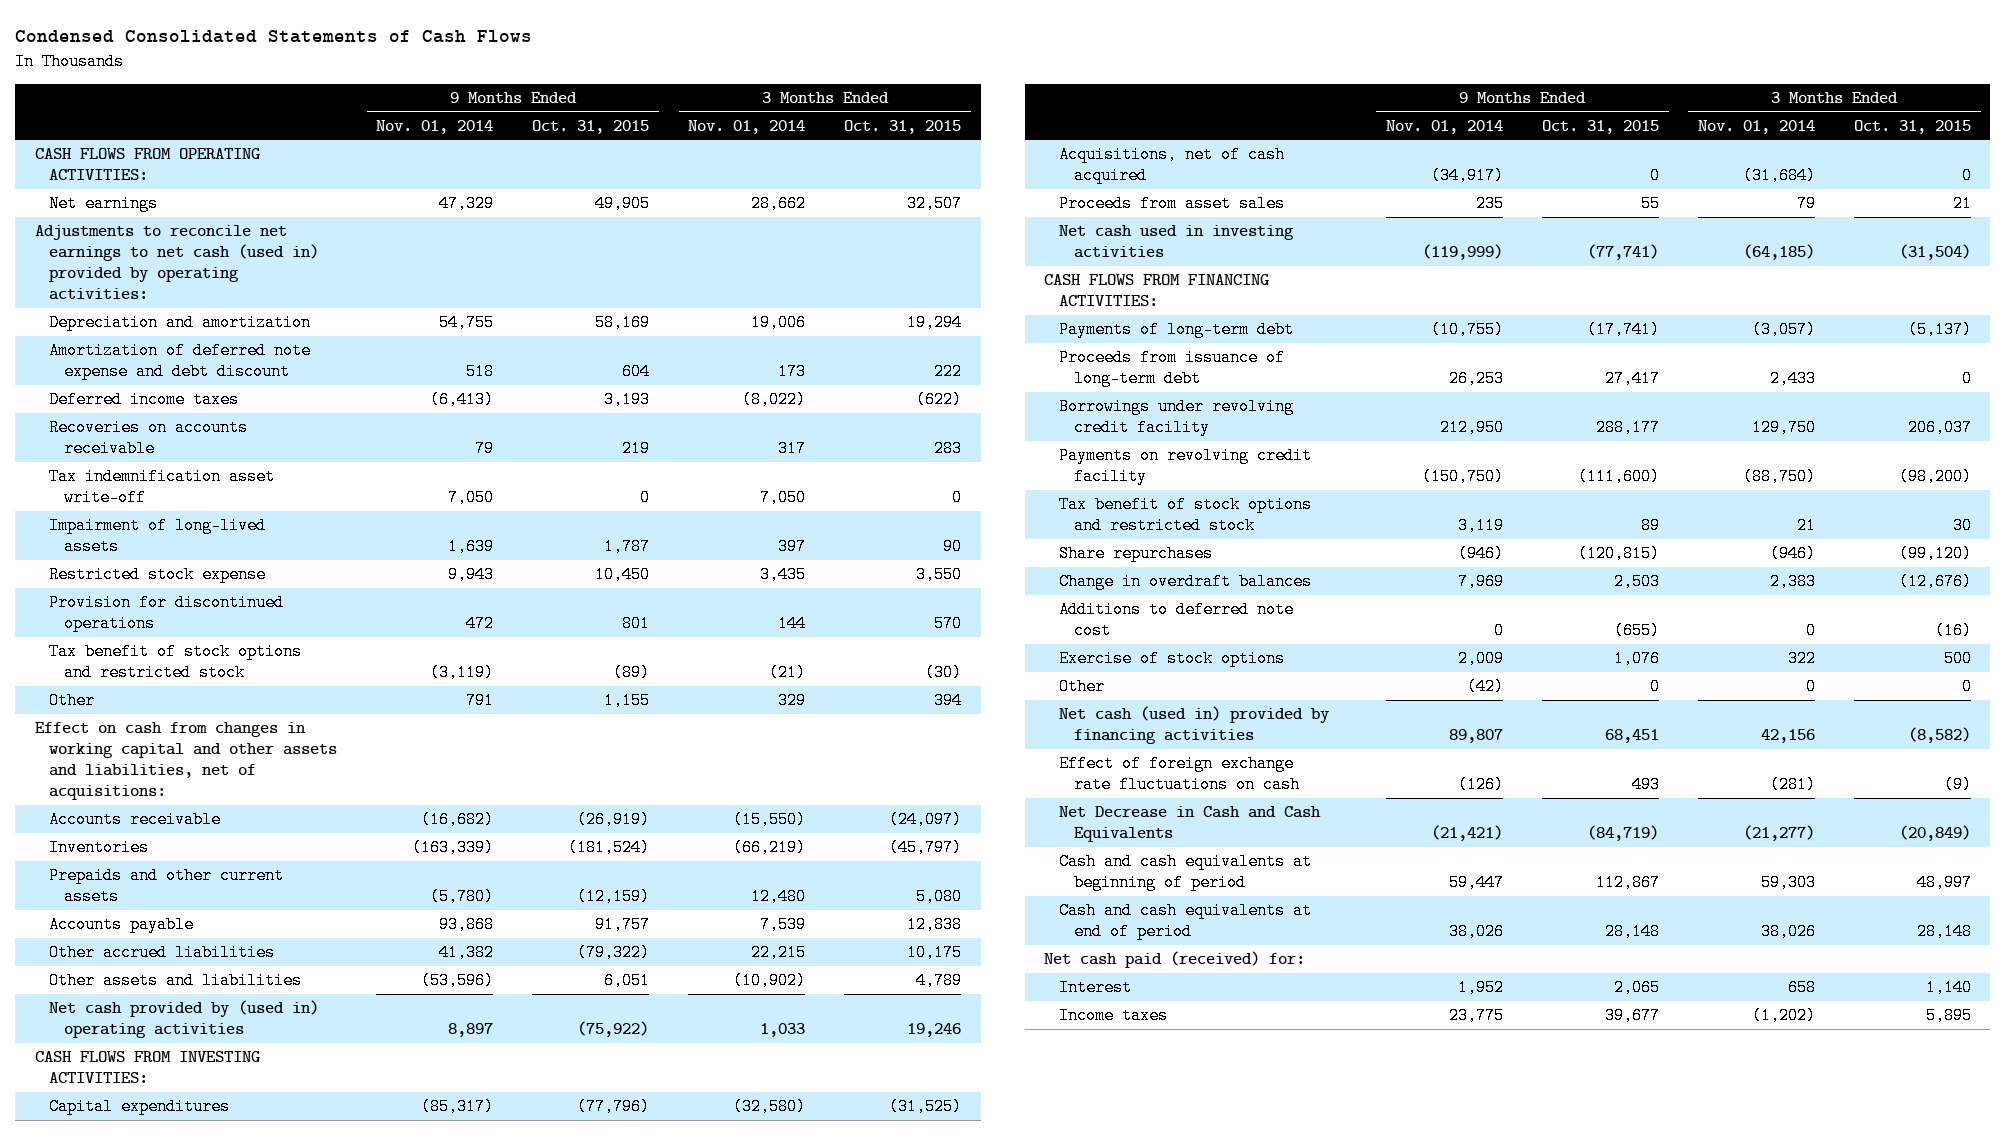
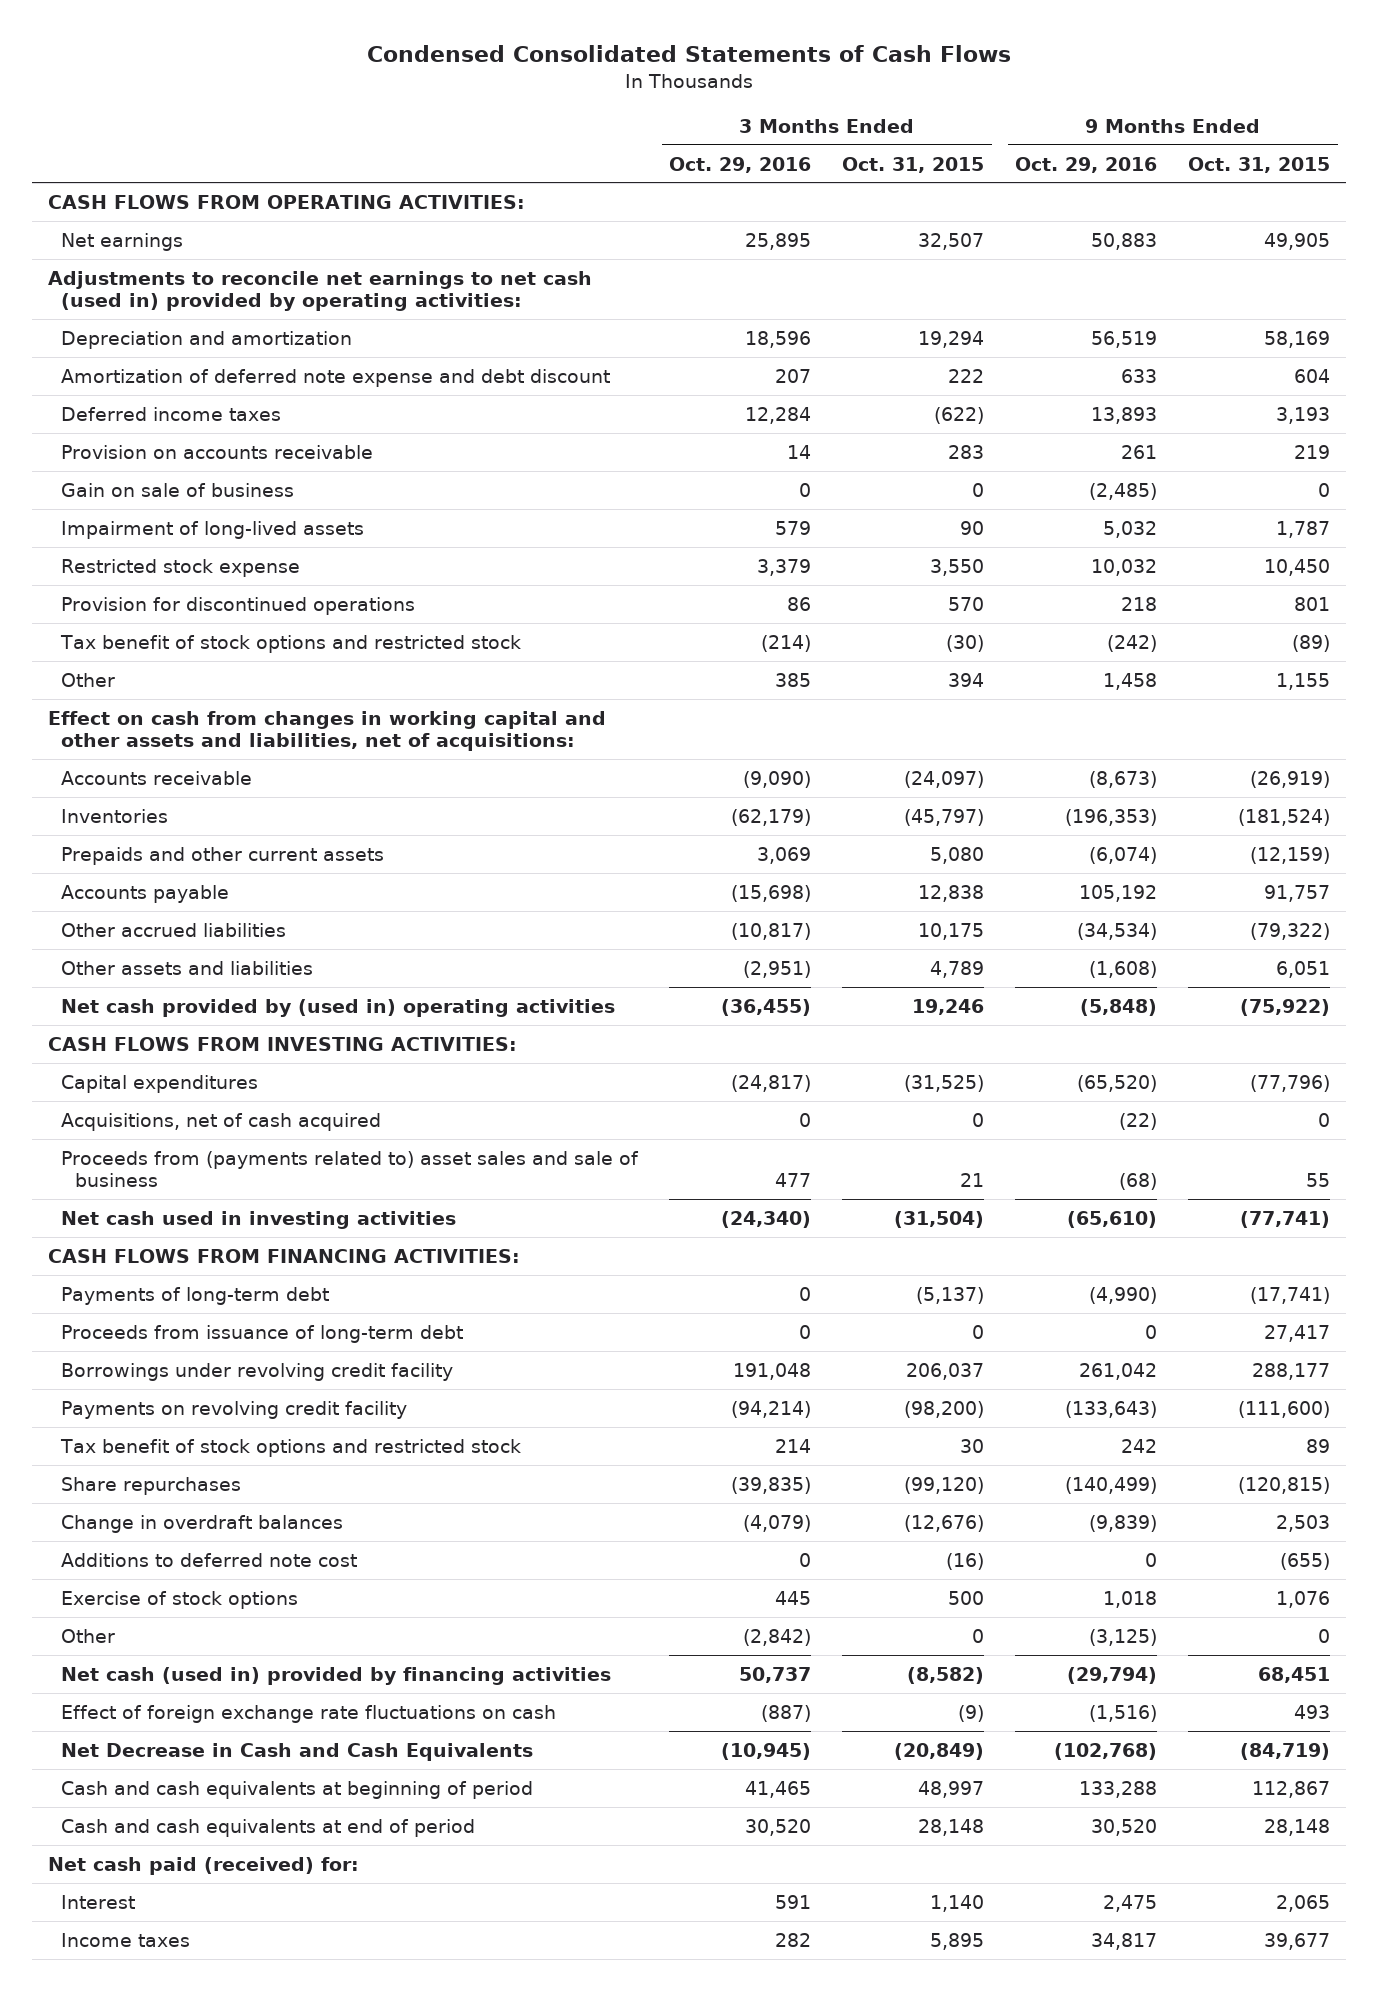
[376,119,494,134] Nov. 01, 2014 -> none
[688,119,806,134] Nov. 01, 2014 -> none
none -> [669,156,812,173] Oct. 29, 2016
none -> [1015,156,1158,173] Oct. 29, 2016
[49,468,276,507] Tax indemnification asset write-off -> none
[49,419,249,458] Recoveries on accounts receivable -> [61,444,374,459] Provision on accounts receivable
none -> [61,482,295,497] Gain on sale of business
[1059,195,1286,213] Proceeds from asset sales -> [61,1150,640,1188] Proceeds from (payments related to) asset sales and sale of business

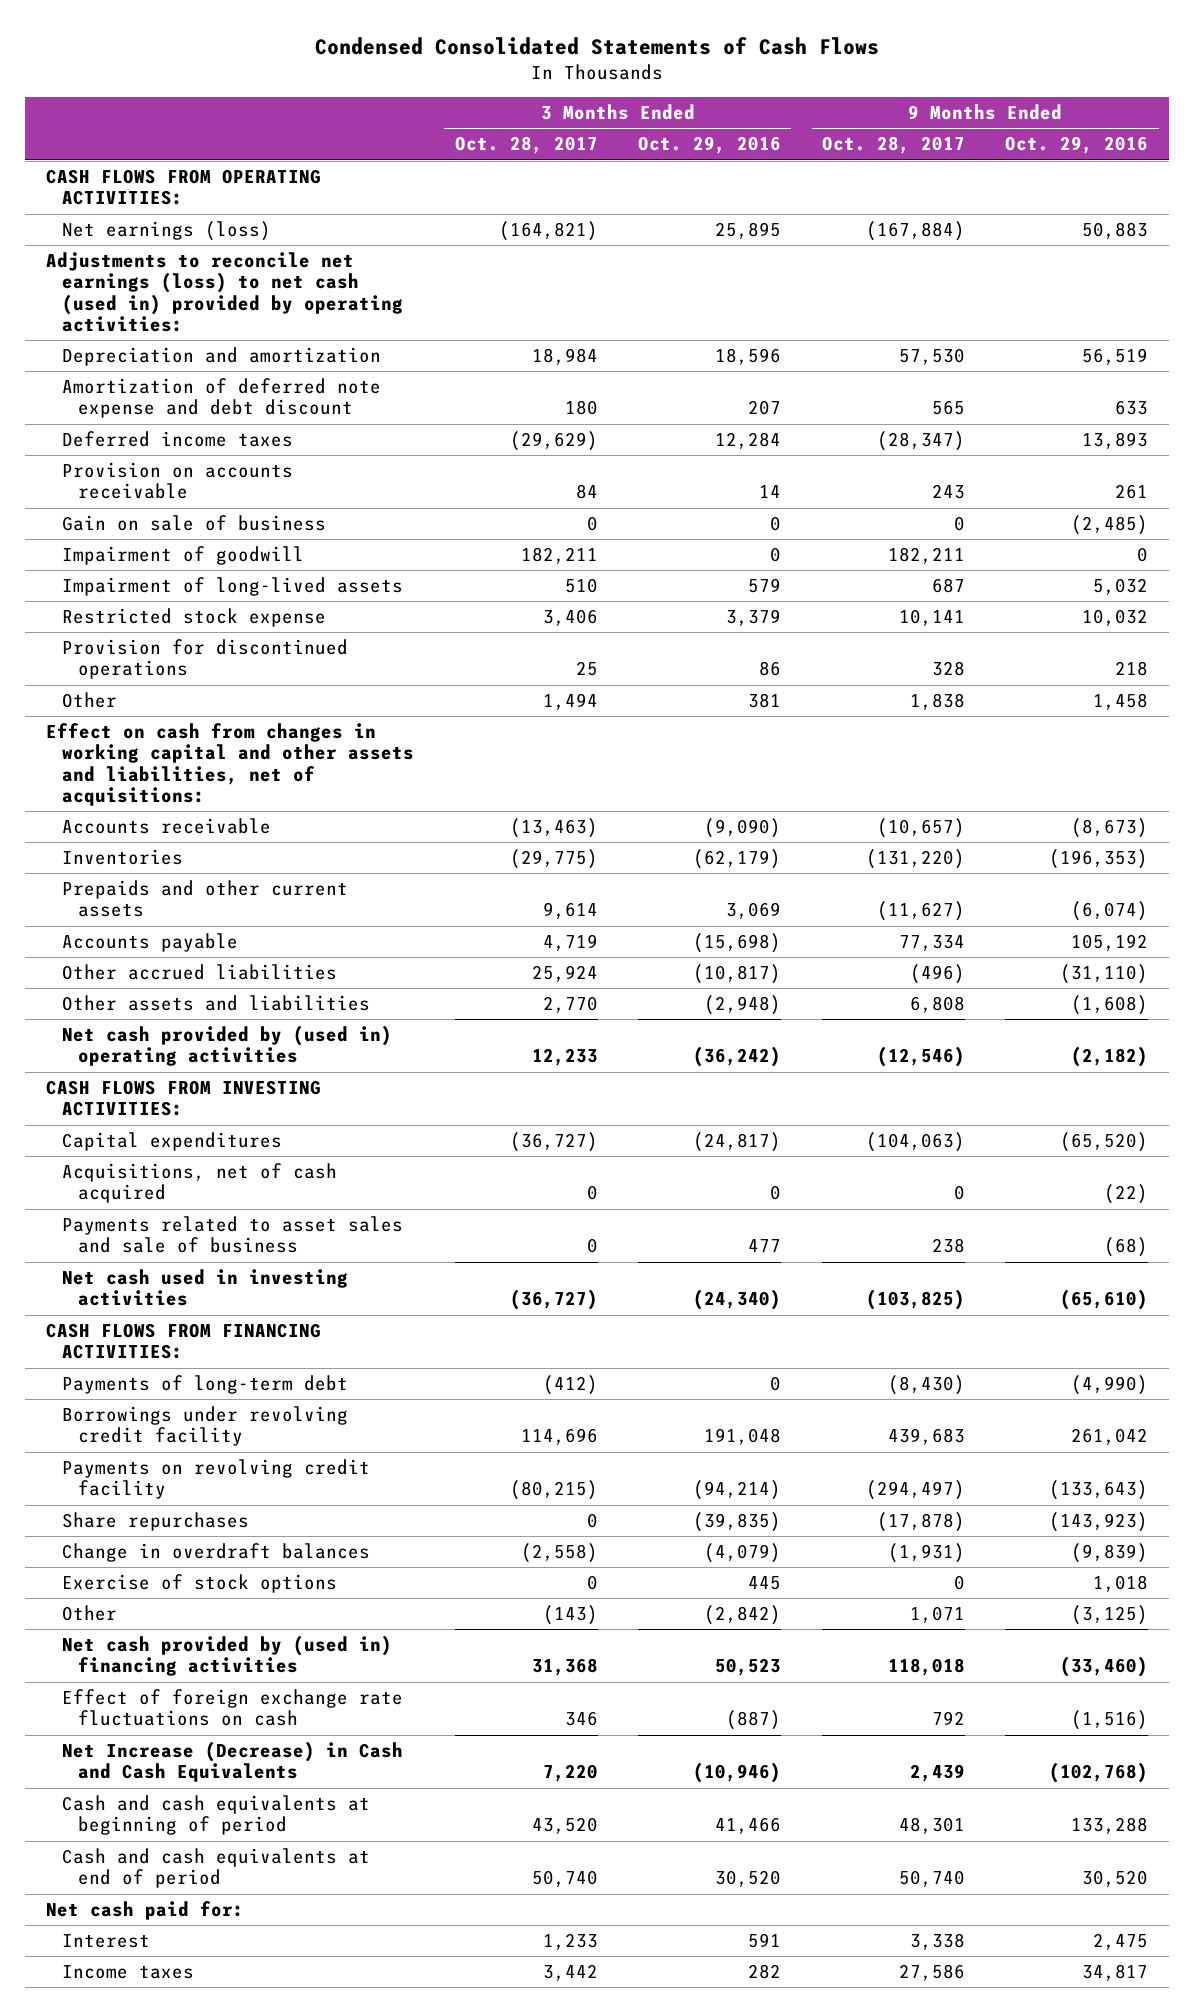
[842,156,985,173] Oct. 31, 2015 -> none
[1188,156,1331,173] Oct. 31, 2015 -> none
none -> [454,136,598,155] Oct. 28, 2017
none -> [821,136,965,155] Oct. 28, 2017
[61,232,184,251] Net earnings -> [61,221,271,242] Net earnings (loss)
[47,270,592,312] Adjustments to reconcile net earnings to net cash (used in) provided by operating activities: -> [45,252,403,333] Adjustments to reconcile net earnings (loss) to net cash (used in) provided by operating activities:
none -> [61,546,304,566] Impairment of goodwill
[60,634,522,653] Tax benefit of stock options and restricted stock -> none
[775,672,812,687] 385 -> [748,693,782,709] 381
[1077,922,1158,940] (34,534) -> [1060,964,1149,985] (31,110)
[743,960,812,978] (2,951) -> [704,995,782,1016] (2,948)
[721,998,812,1016] (36,455) -> [693,1046,782,1068] (36,242)
[1080,998,1158,1016] (5,848) -> [1071,1046,1149,1068] (2,182)
[61,1150,640,1188] Proceeds from (payments related to) asset sales and sale of business -> [61,1216,403,1254] Payments related to asset sales and sale of business
[61,1324,464,1343] Proceeds from issuance of long-term debt -> none
[60,1438,522,1457] Tax benefit of stock options and restricted stock -> none
[1065,1476,1158,1494] (140,499) -> [1049,1512,1149,1533] (143,923)
[61,1552,358,1567] Additions to deferred note cost -> none
[61,1666,612,1685] Net cash (used in) provided by financing activities -> [61,1635,392,1677] Net cash provided by (used in) financing activities
[739,1666,812,1683] 50,737 -> [715,1658,782,1677] 50,523
[1067,1666,1158,1684] (29,794) -> [1060,1656,1149,1678] (33,460)
[61,1742,534,1761] Net Decrease in Cash and Cash Equivalents -> [61,1741,403,1783] Net Increase (Decrease) in Cash and Cash Equivalents
[721,1742,812,1760] (10,945) -> [693,1762,782,1784] (10,946)
[745,1780,812,1798] 41,465 -> [715,1817,782,1835] 41,466
[47,1856,359,1875] Net cash paid (received) for: -> [45,1901,244,1921] Net cash paid for:

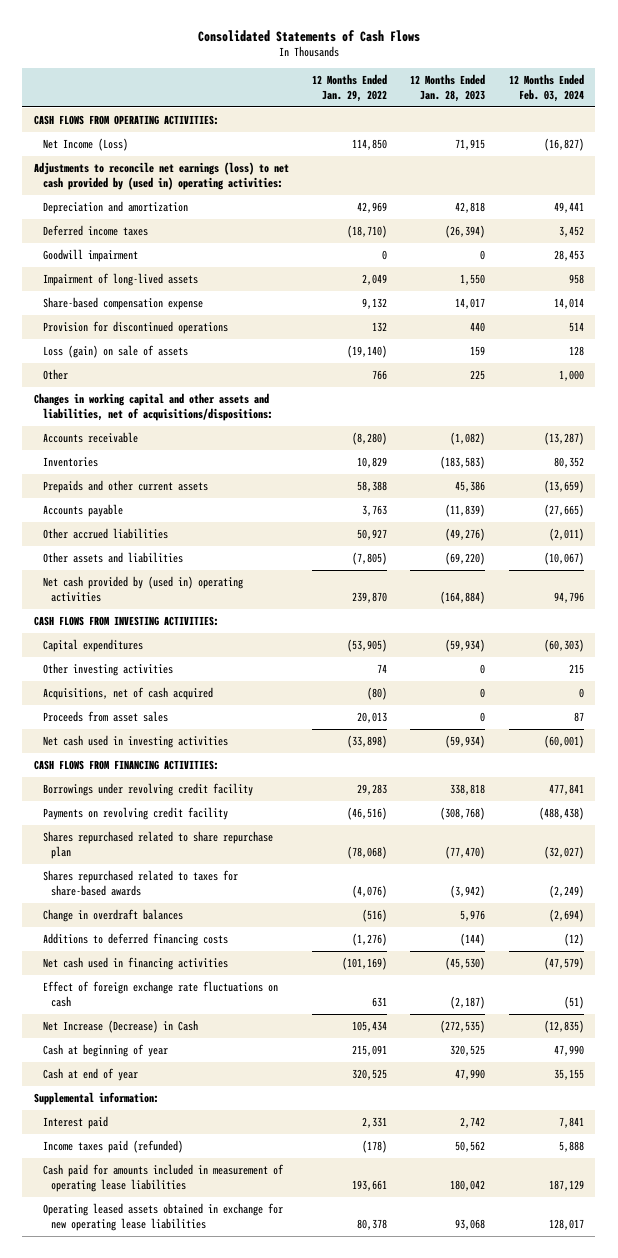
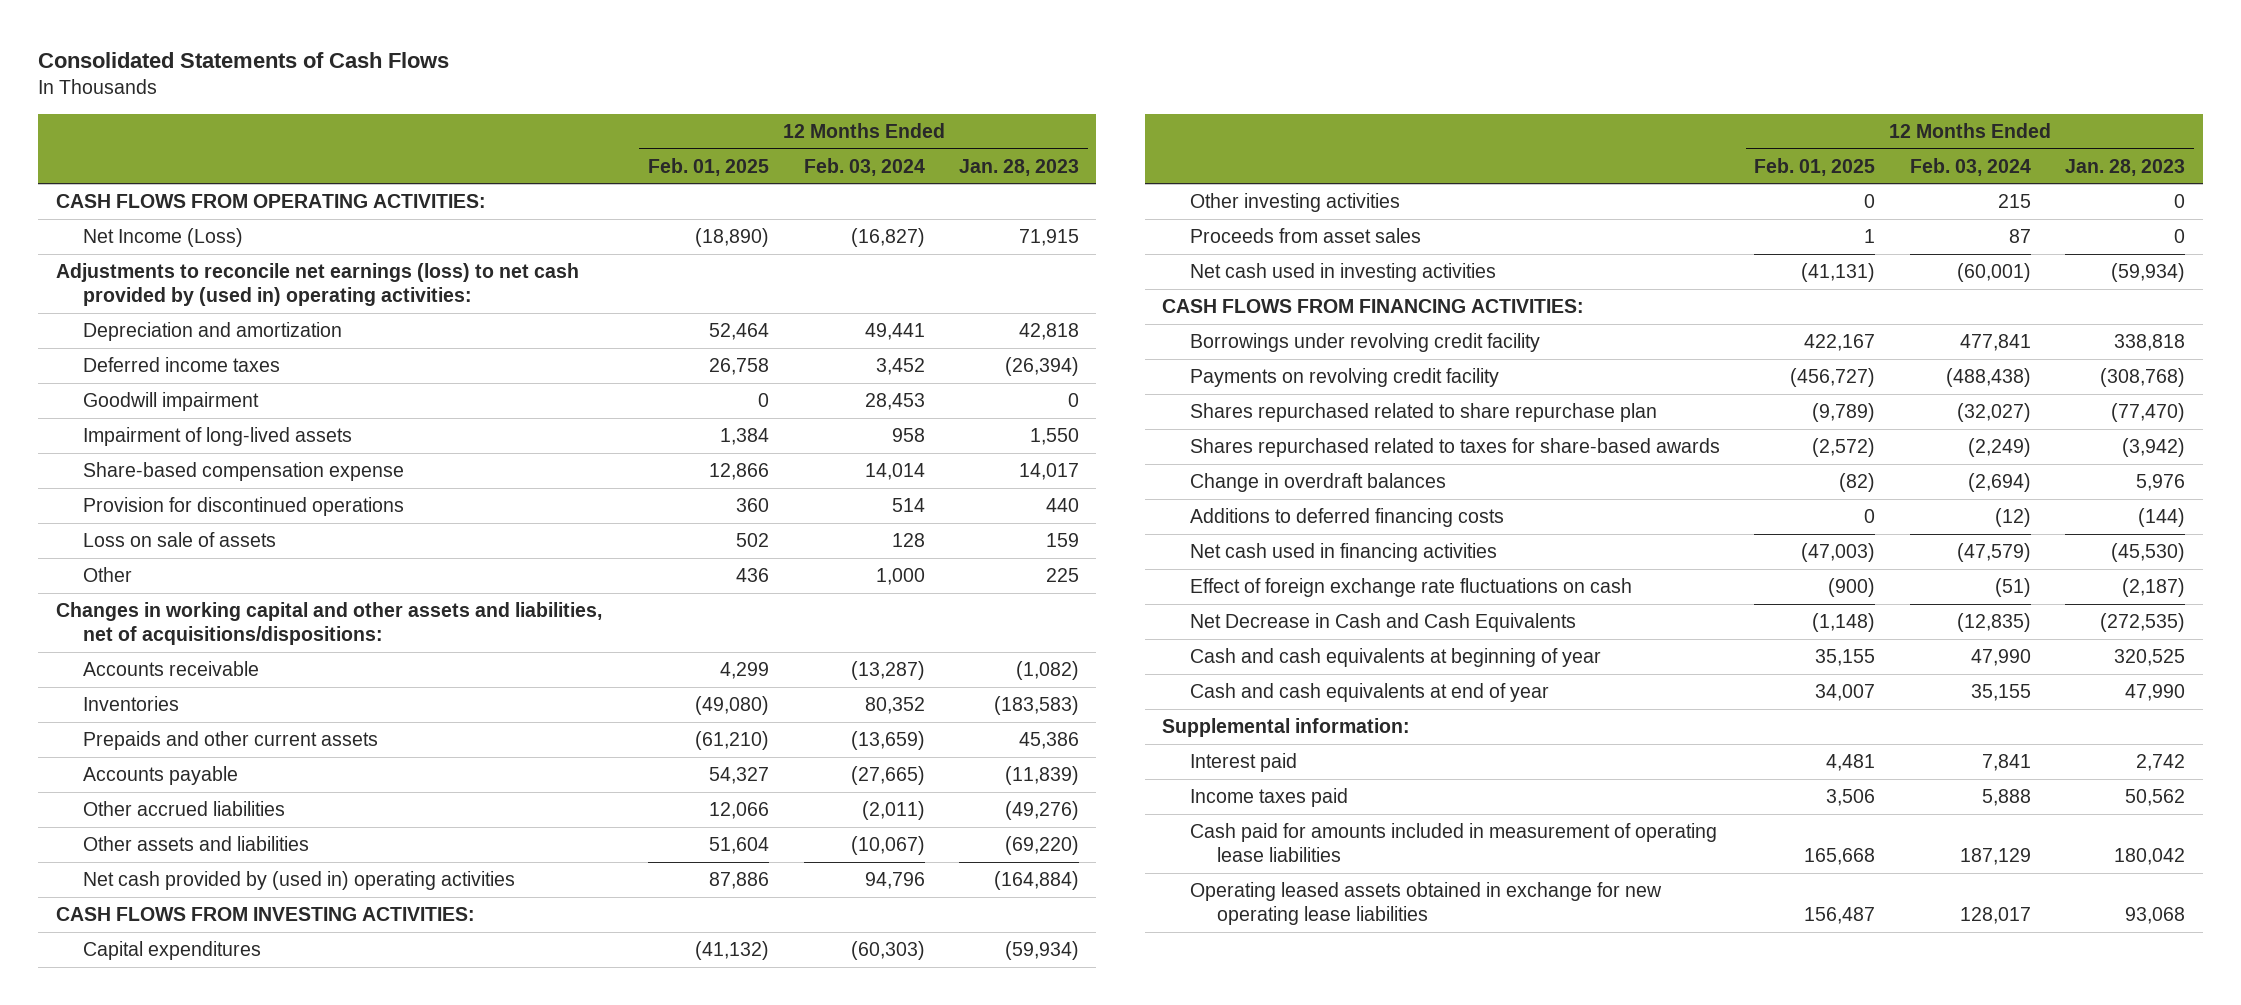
[312,73,388,102] 12 Months Ended Jan. 29, 2022 -> none
none -> [647,157,769,176] Feb. 01, 2025
[42,345,188,359] Loss (gain) on sale of assets -> [83,532,277,548] Loss on sale of assets
[42,687,213,701] Acquisitions, net of cash acquired -> none
[42,1020,198,1034] Net Increase (Decrease) in Cash -> [1189,613,1576,633] Net Decrease in Cash and Cash Equivalents
[42,1044,168,1058] Cash at beginning of year -> [1189,648,1601,668] Cash and cash equivalents at beginning of year
[42,1068,138,1082] Cash at end of year -> [1189,683,1549,703] Cash and cash equivalents at end of year
[42,1140,183,1154] Income taxes paid (refunded) -> [1189,788,1348,808] Income taxes paid

